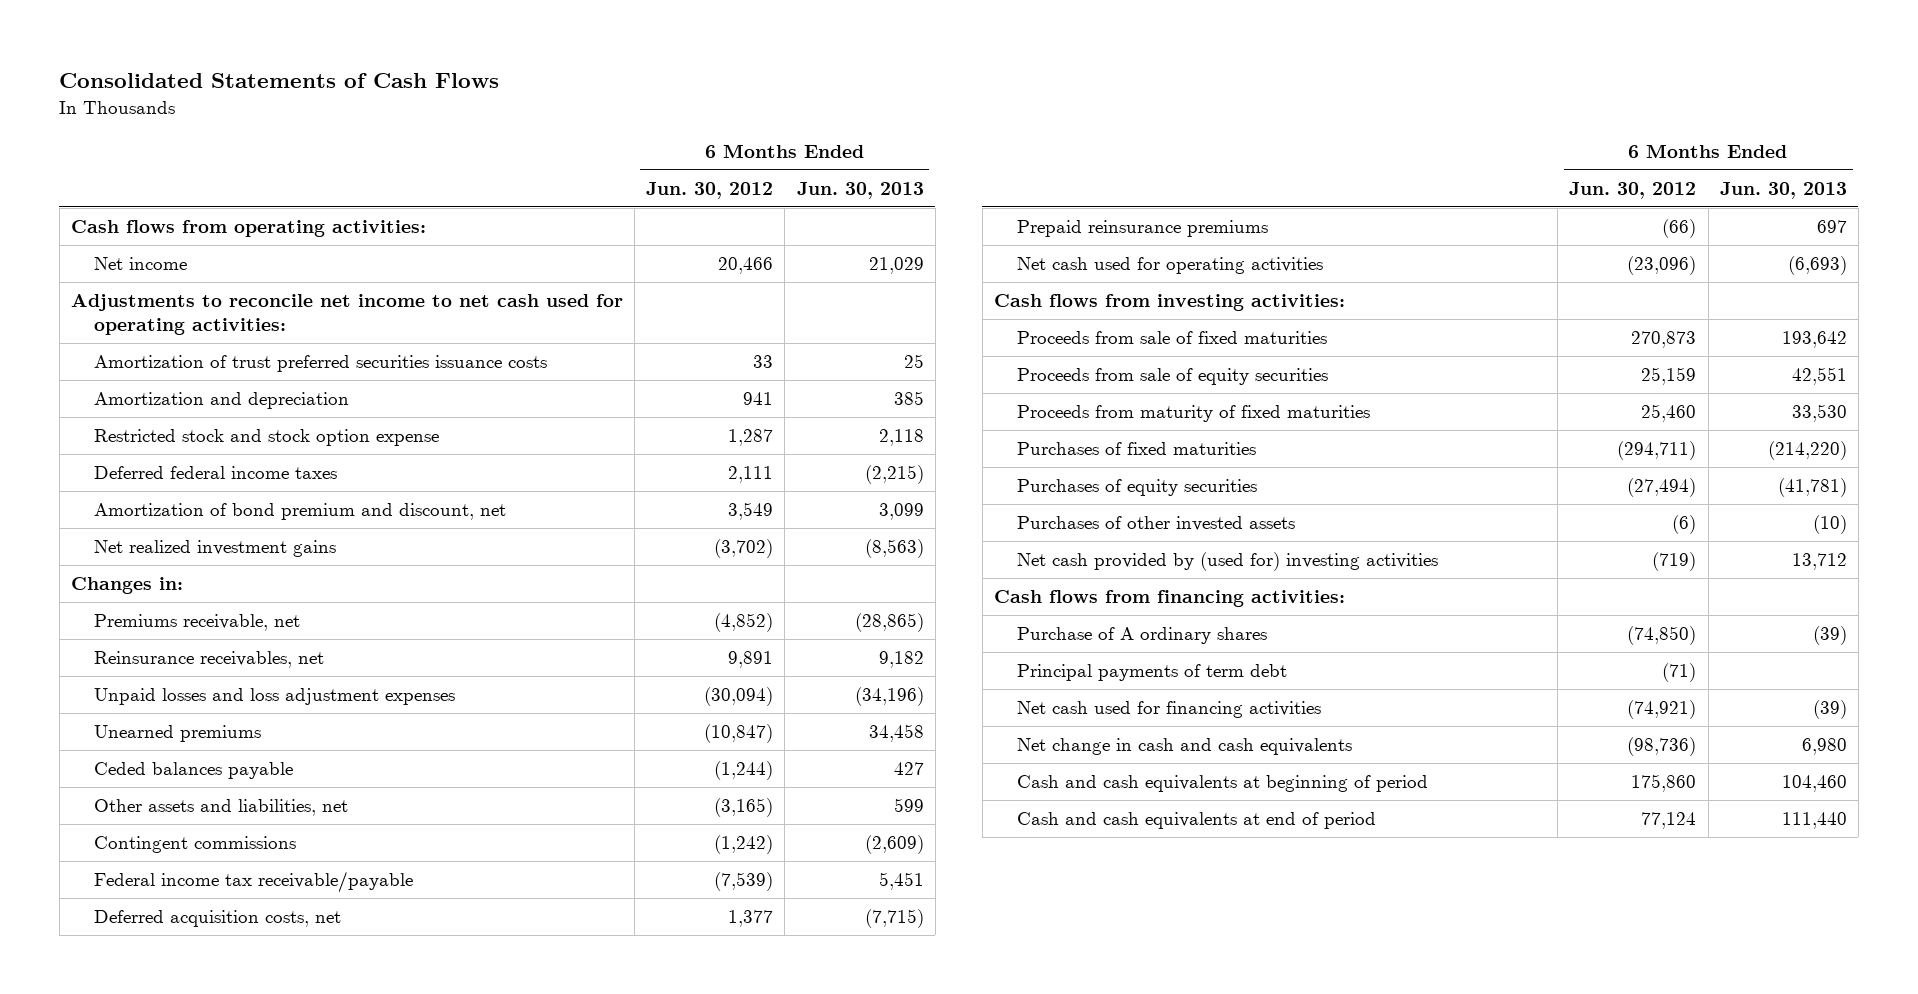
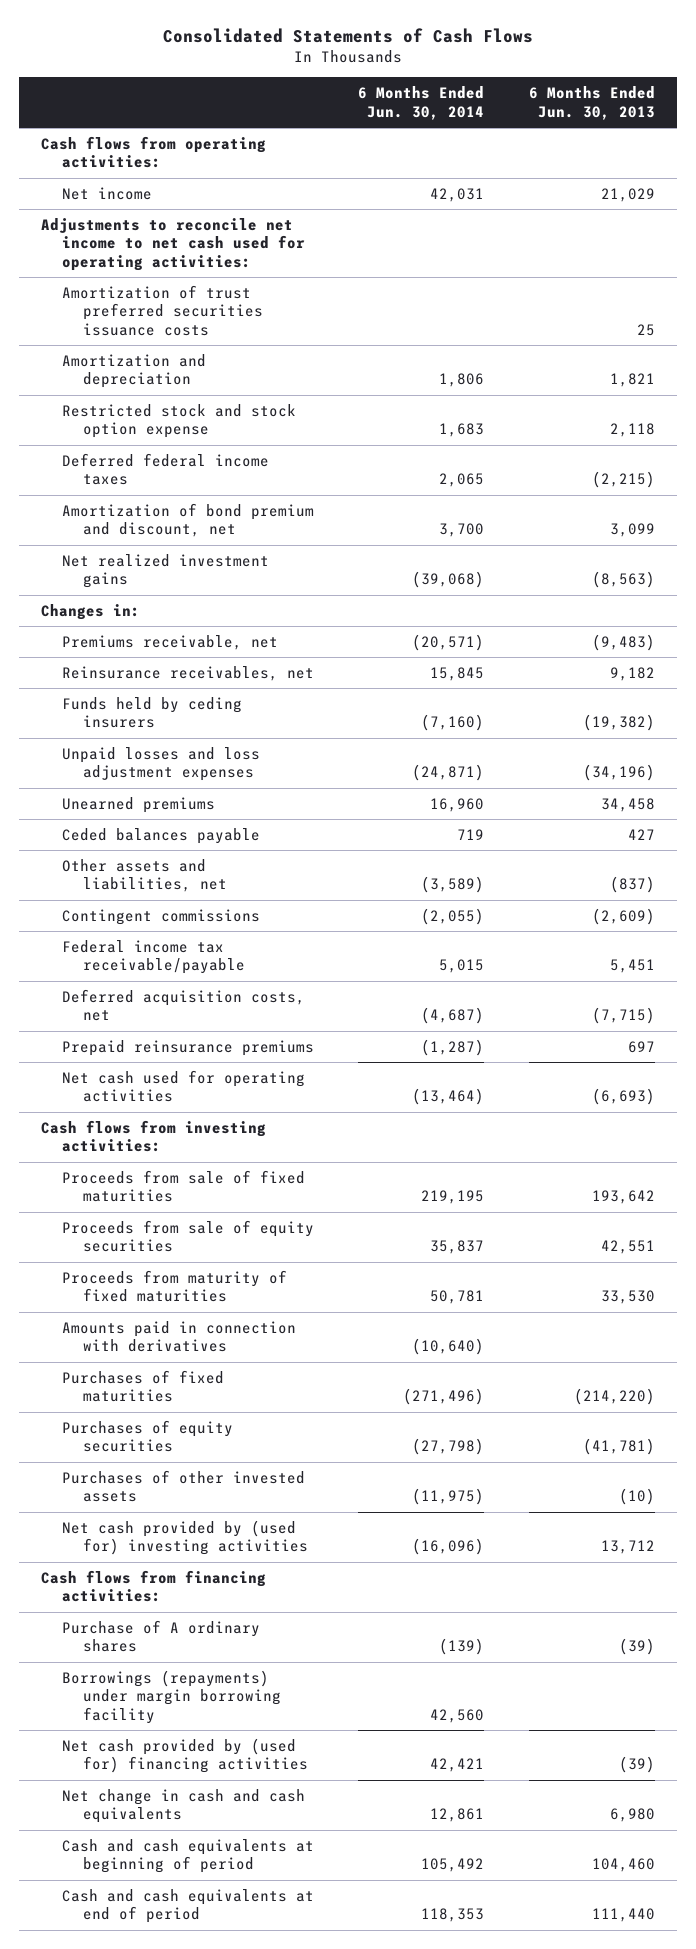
[646,181,774,199] Jun. 30, 2012 -> none
none -> [358,86,485,120] 6 Months Ended Jun. 30, 2014
[893,390,924,405] 385 -> [609,373,655,388] 1,821
[854,612,924,632] (28,865) -> [591,633,655,651] (9,483)
none -> [61,696,242,729] Funds held by ceding insurers
[893,797,924,812] 599 -> [609,876,655,894] (837)
none -> [61,1320,296,1353] Amounts paid in connection with derivatives
[1016,663,1287,681] Principal payments of term debt -> none
none -> [61,1669,281,1725] Borrowings (repayments) under margin borrowing facility
[1016,700,1321,718] Net cash used for financing activities -> [61,1737,308,1774] Net cash provided by (used for) financing activities

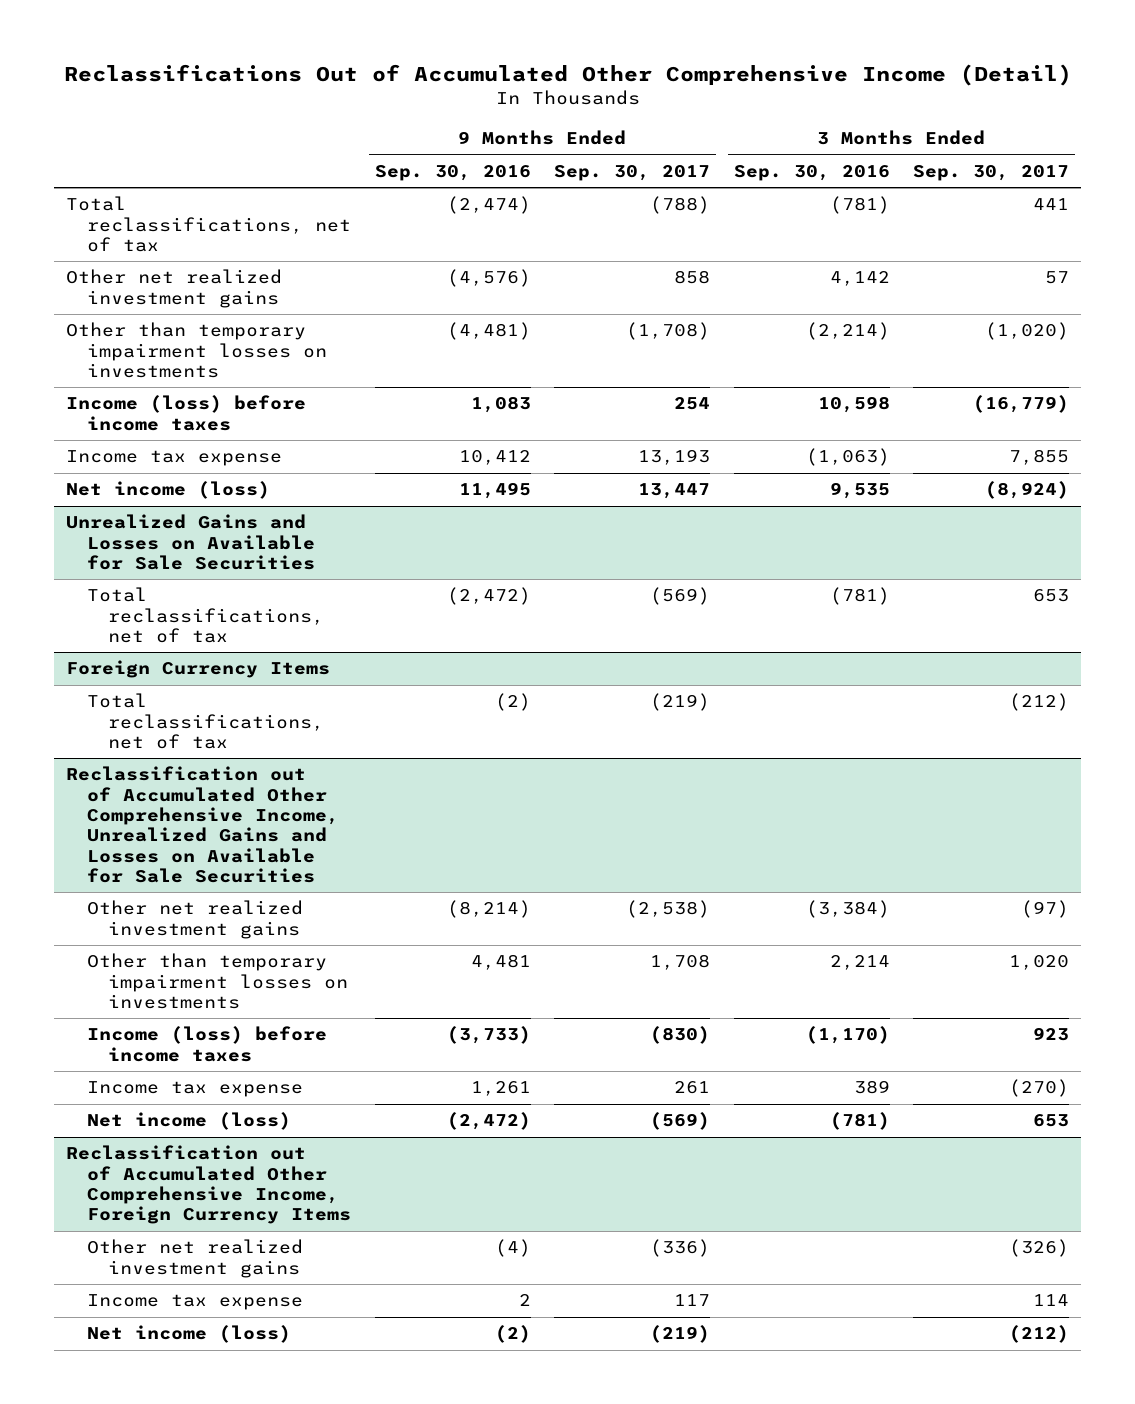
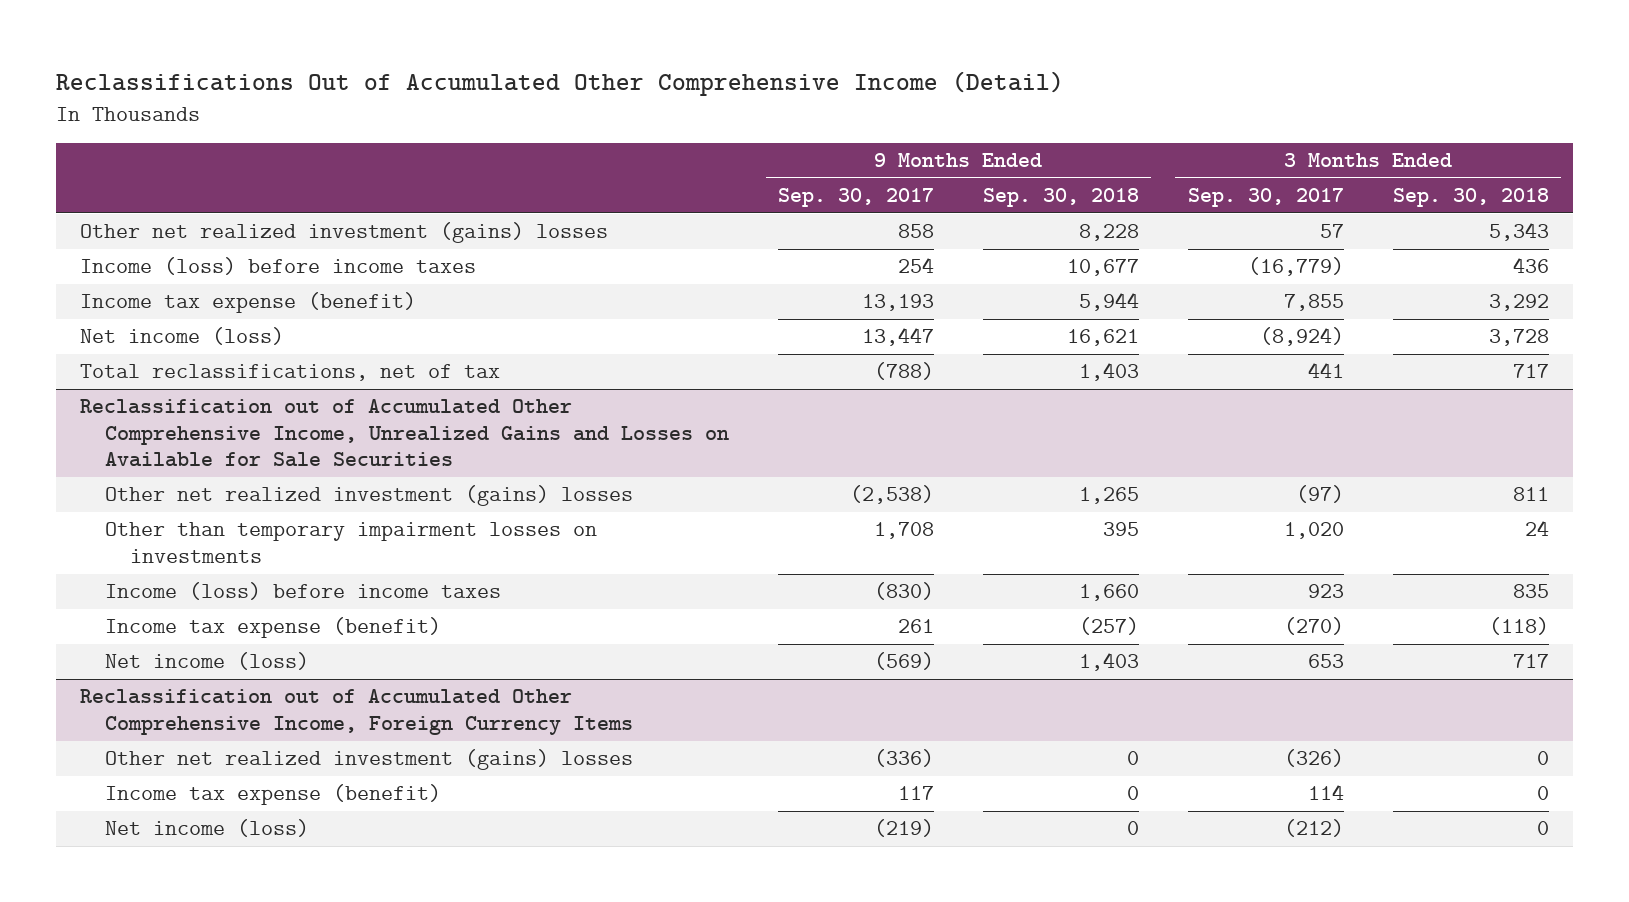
[374,164,531,181] Sep. 30, 2016 -> none
[733,164,890,181] Sep. 30, 2016 -> none
none -> [982,188,1139,208] Sep. 30, 2018
none -> [1392,188,1549,208] Sep. 30, 2018
[66,322,328,379] Other than temporary impairment losses on investments -> none
[66,269,283,308] Other net realized investment gains -> [80,222,609,244] Other net realized investment (gains) losses
[66,450,283,467] Income tax expense -> [80,292,417,314] Income tax expense (benefit)
[66,514,316,571] Unrealized Gains and Losses on Available for Sale Securities -> none
[87,587,325,644] Total reclassifications, net of tax -> none
[66,660,331,679] Foreign Currency Items -> none
[87,693,325,750] Total reclassifications, net of tax -> none
[66,196,352,253] Total reclassifications, net of tax -> [80,364,501,382] Total reclassifications, net of tax
[87,900,304,939] Other net realized investment gains -> [104,485,633,507] Other net realized investment (gains) losses
[87,1081,304,1098] Income tax expense -> [104,617,441,639] Income tax expense (benefit)
[87,1239,304,1278] Other net realized investment gains -> [104,749,633,771] Other net realized investment (gains) losses
[87,1294,304,1311] Income tax expense -> [104,784,441,806] Income tax expense (benefit)

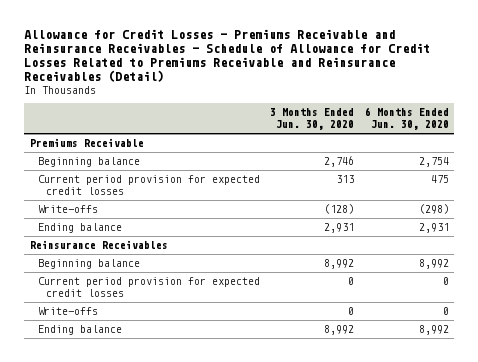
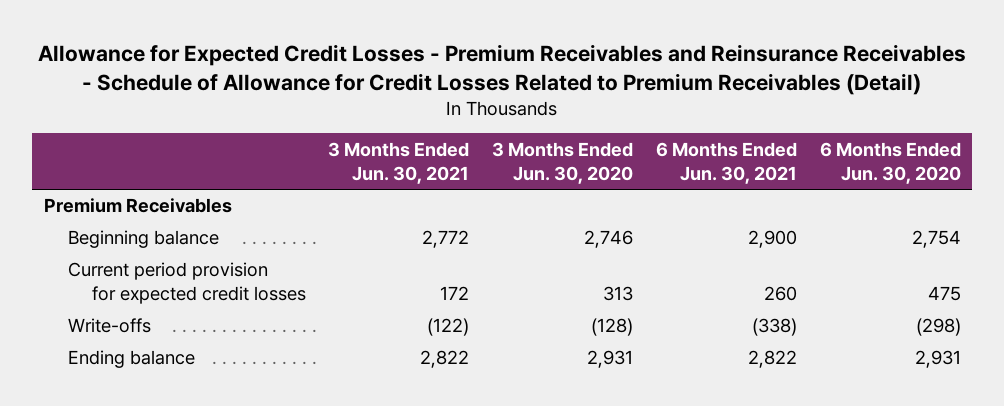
[24,28,431,83] Allowance for Credit Losses - Premiums Receivable and Reinsurance Receivables - Schedule of Allowance for Credit Losses Related to Premiums Receivable and Reinsurance Receivables (Detail) -> [38,44,967,95] Allowance for Expected Credit Losses - Premium Receivables and Reinsurance Receivables - Schedule of Allowance for Credit Losses Related to Premium Receivables (Detail)
none -> [328,141,470,184] 3 Months Ended Jun. 30, 2021
none -> [655,141,797,184] 6 Months Ended Jun. 30, 2021
[29,138,144,148] Premiums Receivable -> [43,198,232,214] Premium Receivables
[29,240,168,250] Reinsurance Receivables -> none
[37,259,140,270] Beginning balance -> none
[37,277,260,298] Current period provision for expected credit losses -> none
[37,307,98,316] Write-offs -> none
[37,325,122,336] Ending balance -> none

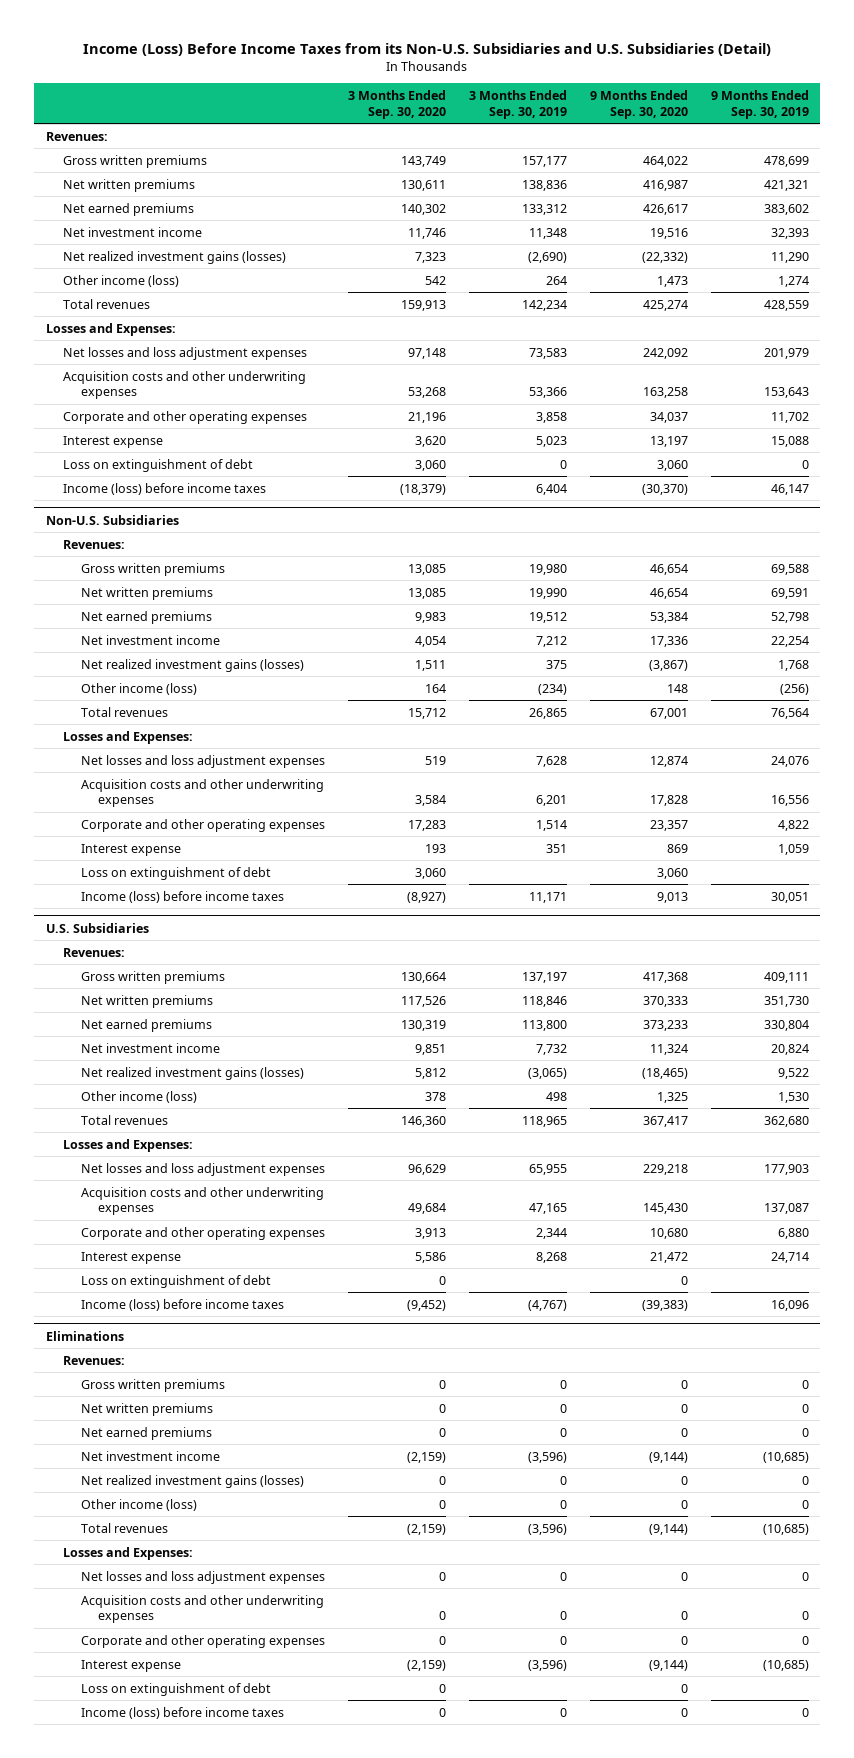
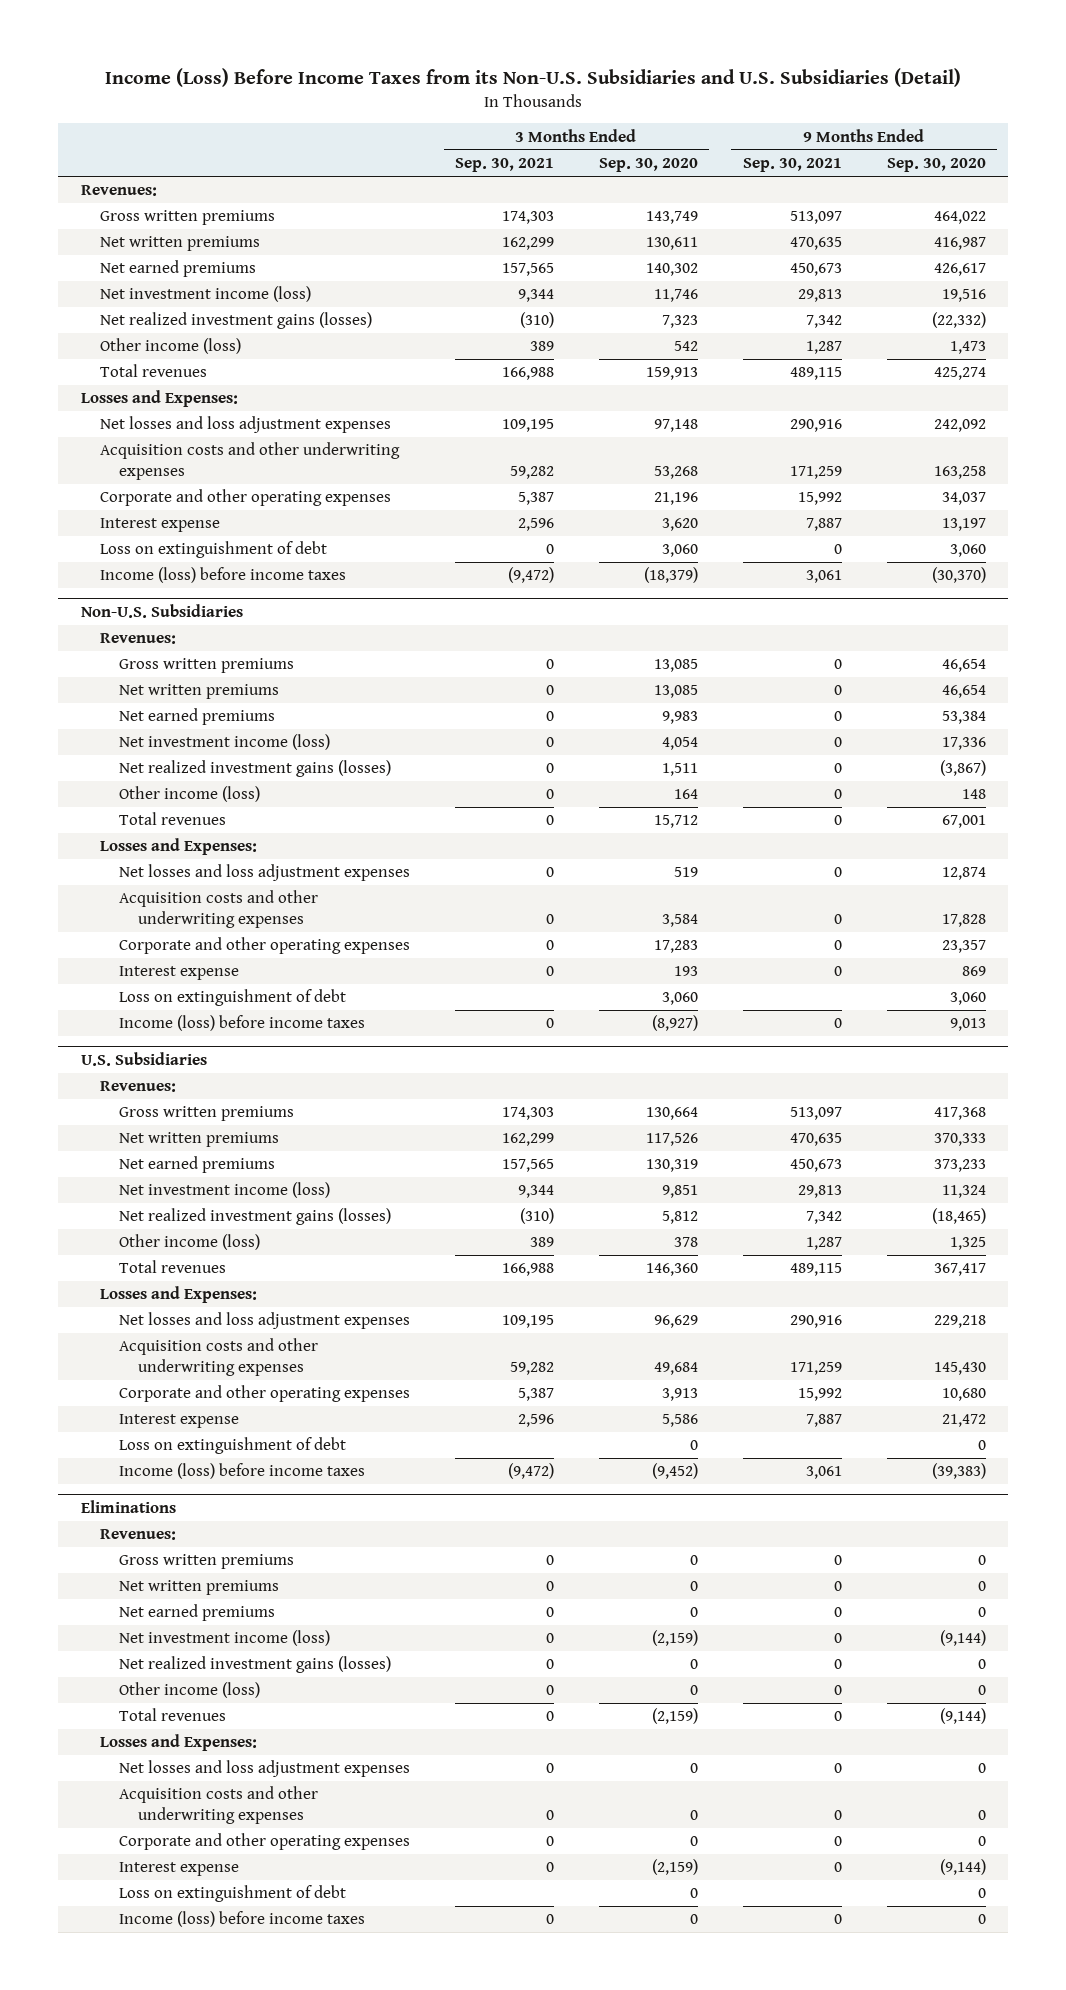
[468,89,567,119] 3 Months Ended Sep. 30, 2019 -> none
[710,89,809,119] 9 Months Ended Sep. 30, 2019 -> none
none -> [454,158,554,173] Sep. 30, 2021
none -> [742,158,842,173] Sep. 30, 2021
[63,226,203,237] Net investment income -> [99,286,311,303] Net investment income (loss)
[80,634,220,645] Net investment income -> [118,734,330,751] Net investment income (loss)
[80,1042,220,1053] Net investment income -> [118,1182,330,1199] Net investment income (loss)
[80,1450,220,1461] Net investment income -> [118,1630,330,1647] Net investment income (loss)

